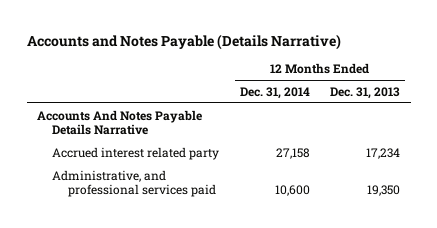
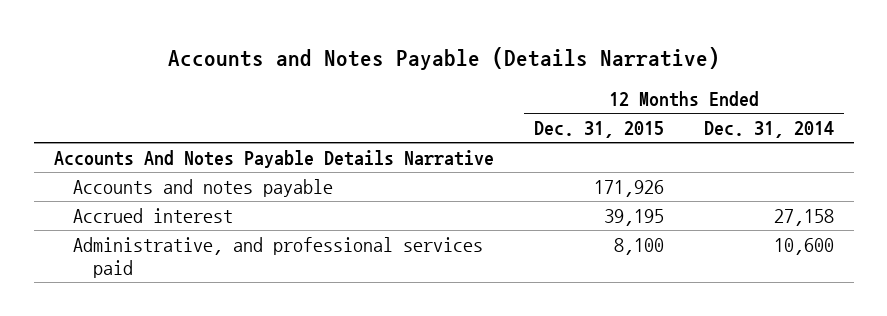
[330,86,401,99] Dec. 31, 2013 -> none
none -> [533,121,664,139] Dec. 31, 2015
none -> [73,178,334,197] Accounts and notes payable
[52,146,220,160] Accrued interest related party -> [73,207,234,223] Accrued interest

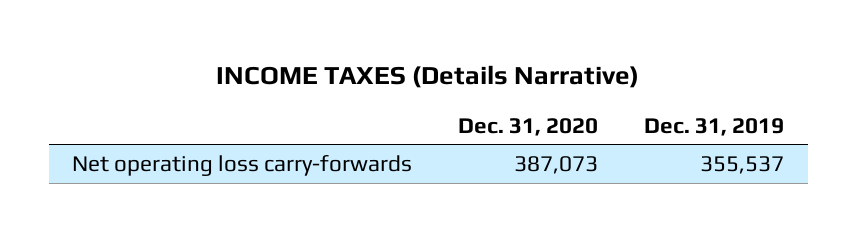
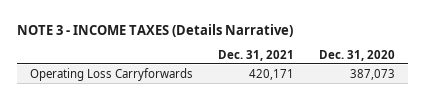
[216,64,640,88] INCOME TAXES (Details Narrative) -> [17,23,294,37] NOTE 3 - INCOME TAXES (Details Narrative)
[644,117,785,136] Dec. 31, 2019 -> none
none -> [218,50,295,62] Dec. 31, 2021
[71,155,412,177] Net operating loss carry-forwards -> [29,67,193,81] Operating Loss Carryforwards

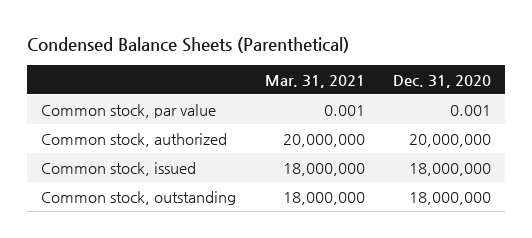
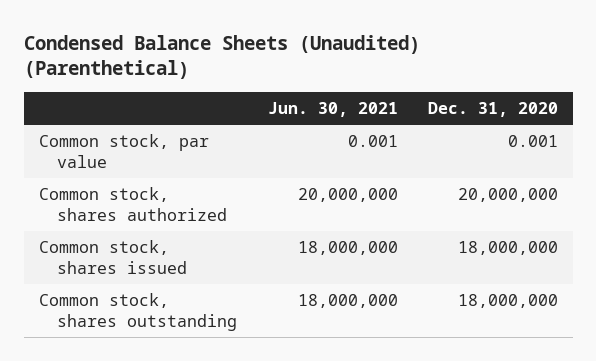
[27,36,350,53] Condensed Balance Sheets (Parenthetical) -> [23,34,420,80] Condensed Balance Sheets (Unaudited) (Parenthetical)
[264,74,365,88] Mar. 31, 2021 -> none
none -> [267,102,398,118] Jun. 30, 2021
[41,132,228,147] Common stock, authorized -> [38,187,228,222] Common stock, shares authorized
[41,161,197,176] Common stock, issued -> [38,240,188,275] Common stock, shares issued
[41,190,237,205] Common stock, outstanding -> [38,293,238,332] Common stock, shares outstanding

